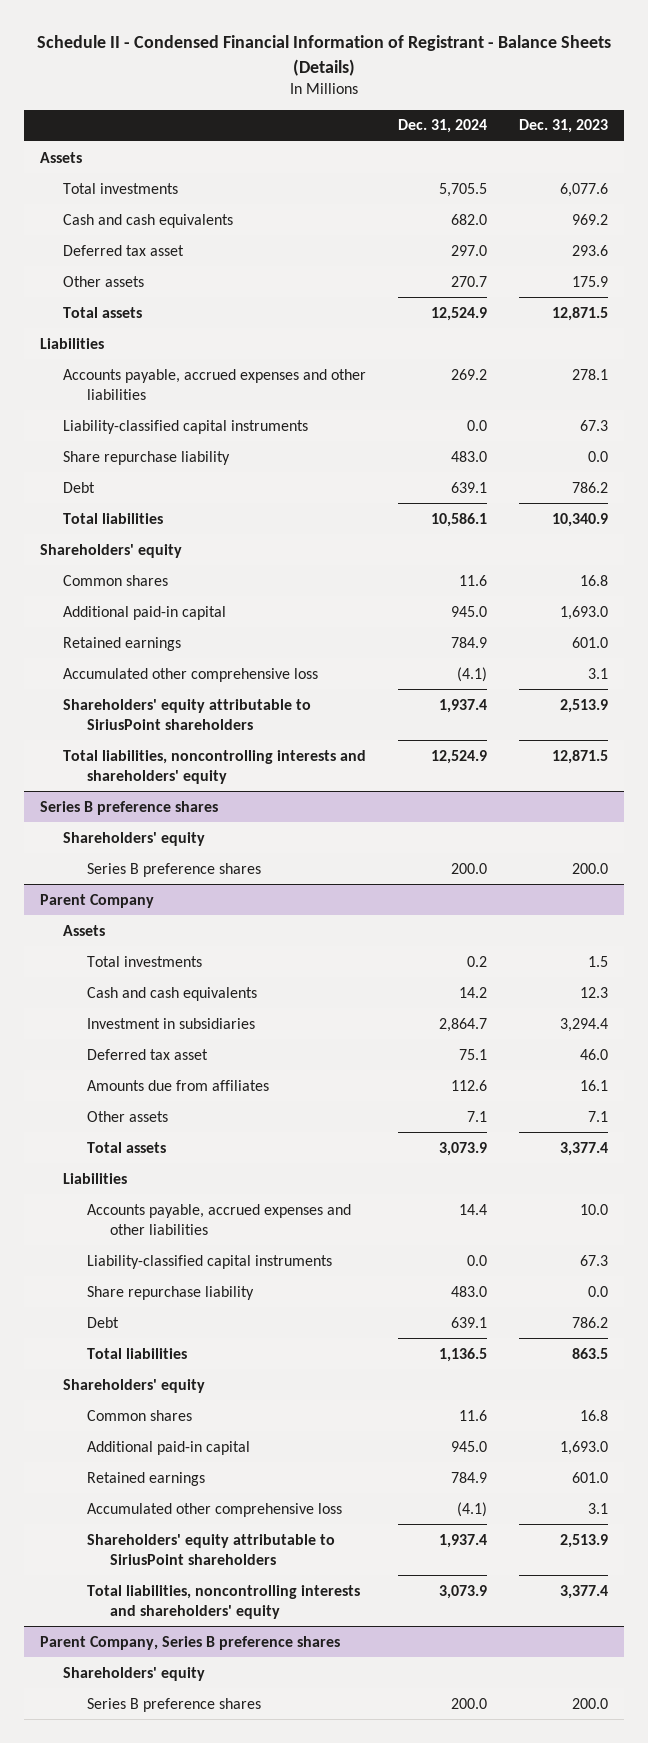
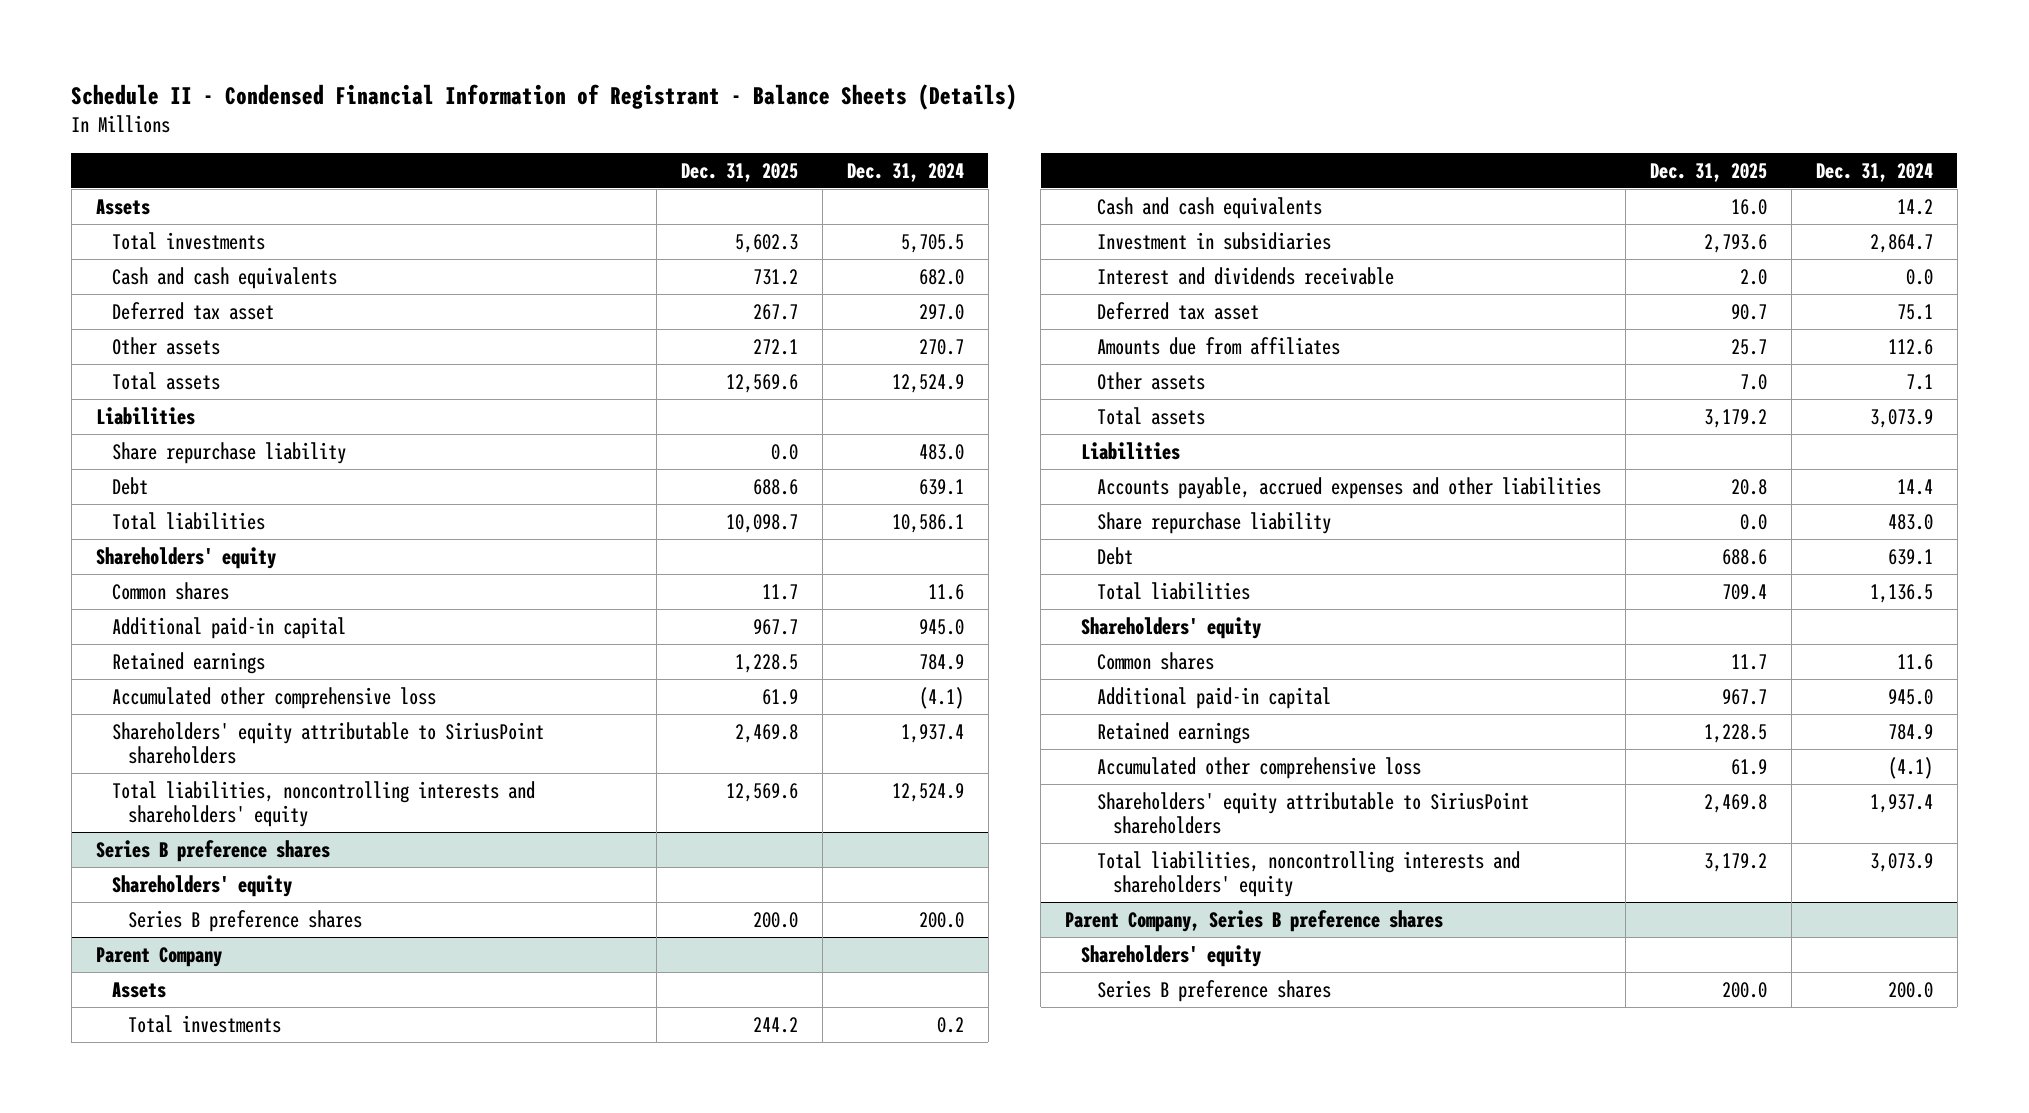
[519,119,609,134] Dec. 31, 2023 -> none
none -> [680,162,798,182] Dec. 31, 2025
[63,368,367,400] Accounts payable, accrued expenses and other liabilities -> none
[63,419,309,434] Liability-classified capital instruments -> none
none -> [1096,266,1394,285] Interest and dividends receivable
[86,1254,332,1269] Liability-classified capital instruments -> none

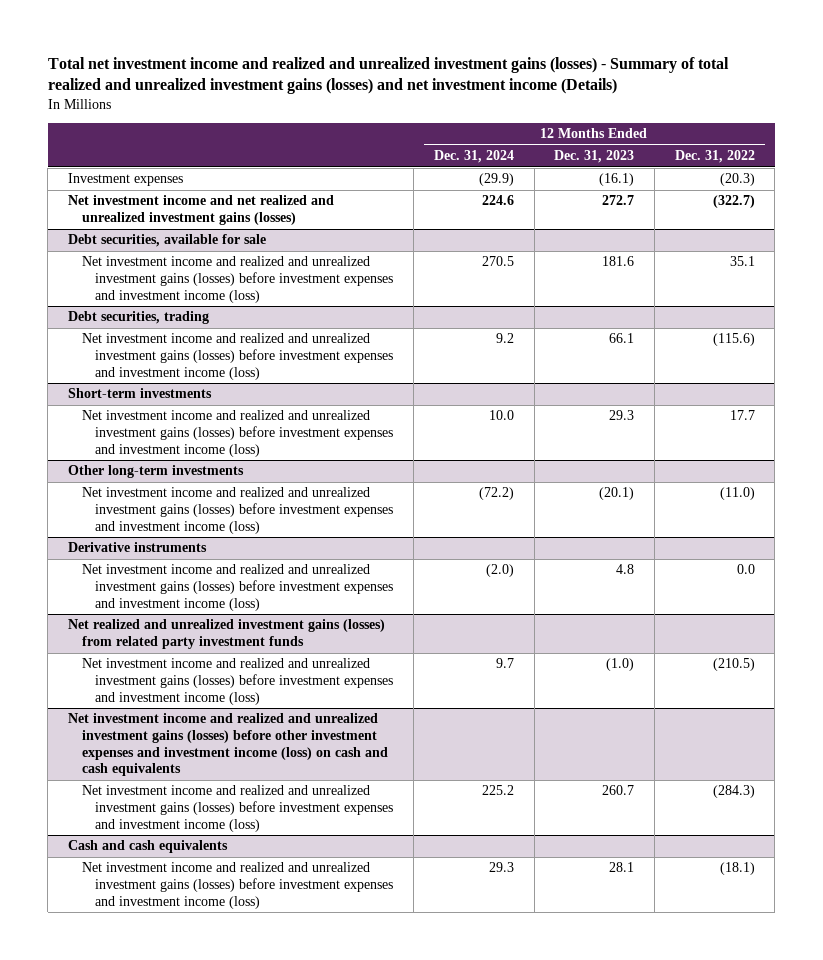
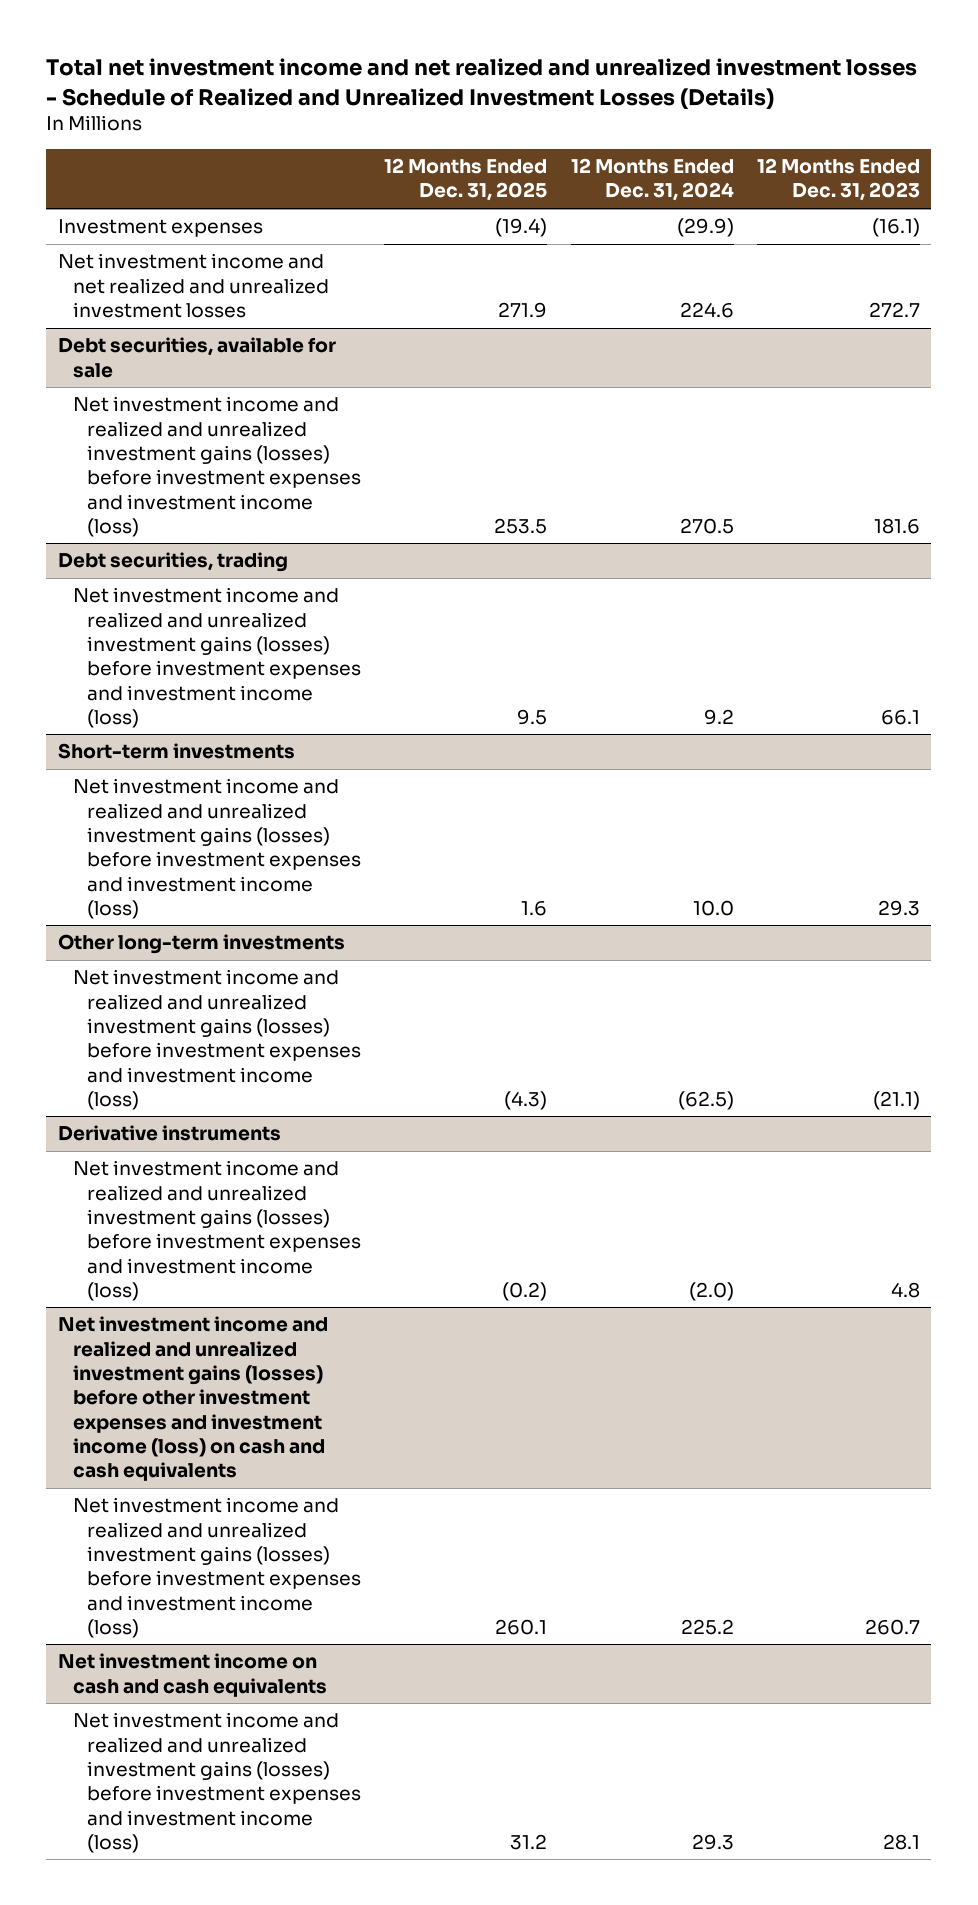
[47,56,729,95] Total net investment income and realized and unrealized investment gains (losses) - Summary of total realized and unrealized investment gains (losses) and net investment income (Details) -> [46,58,918,109] Total net investment income and net realized and unrealized investment losses - Schedule of Realized and Unrealized Investment Losses (Details)
[674,150,755,164] Dec. 31, 2022 -> none
none -> [384,158,548,202] 12 Months Ended Dec. 31, 2025
[67,195,334,226] Net investment income and net realized and unrealized investment gains (losses) -> [57,253,329,318] Net investment income and net realized and unrealized investment losses
[478,487,514,501] (72.2) -> [677,1090,734,1110] (62.5)
[599,487,635,501] (20.1) -> [872,1090,920,1110] (21.1)
[67,619,385,650] Net realized and unrealized investment gains (losses) from related party investment funds -> none
[81,658,394,705] Net investment income and realized and unrealized investment gains (losses) before investment expenses and investment income (loss) -> none
[67,840,228,854] Cash and cash equivalents -> [57,1653,327,1697] Net investment income on cash and cash equivalents

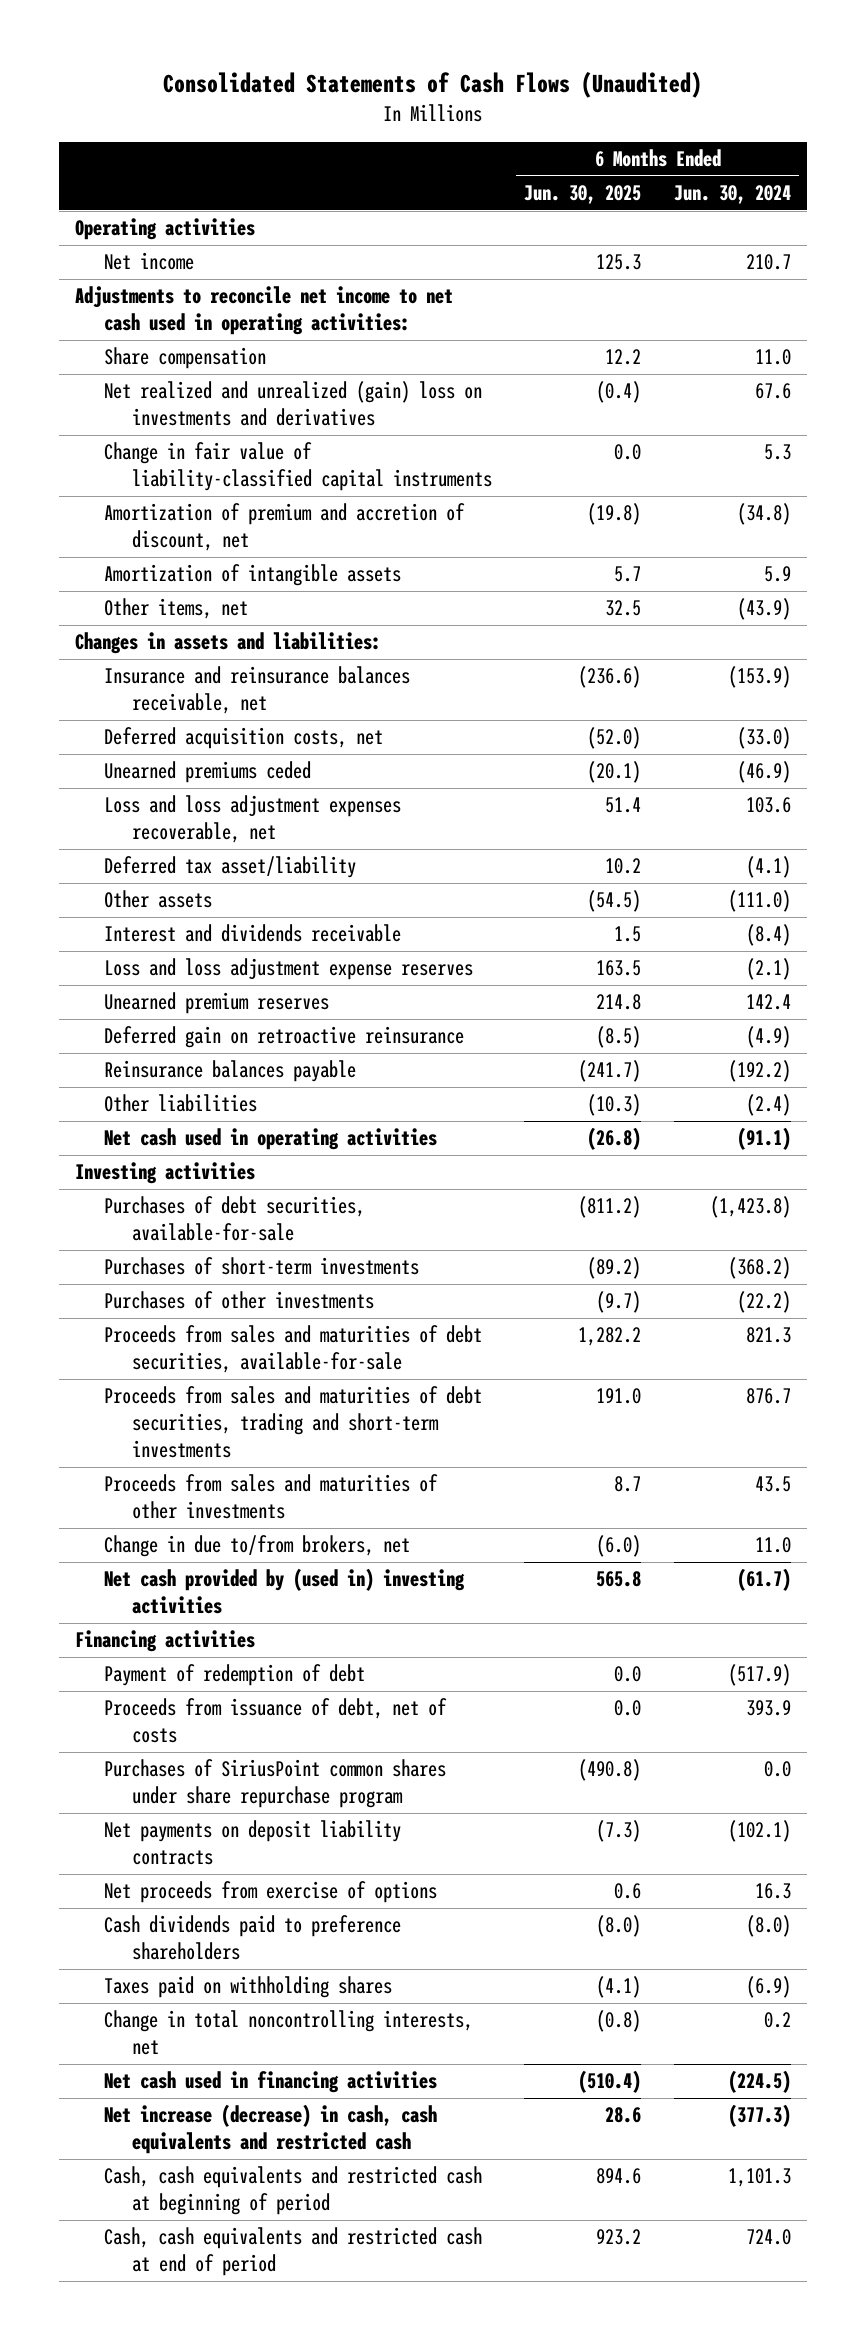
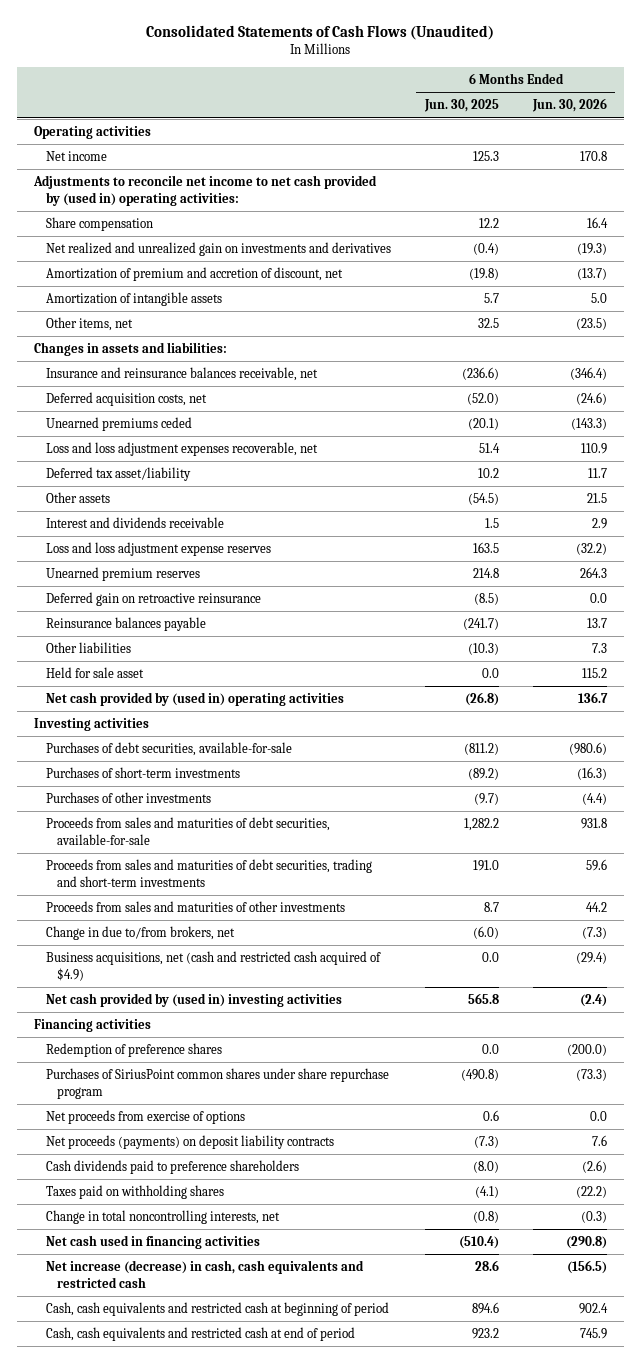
[673,184,791,204] Jun. 30, 2024 -> none
none -> [531,98,607,113] Jun. 30, 2026
[75,286,454,336] Adjustments to reconcile net income to net cash used in operating activities: -> [32,174,377,206] Adjustments to reconcile net income to net cash provided by (used in) operating activities:
[103,442,492,492] Change in fair value of liability-classified capital instruments -> none
[103,381,482,427] Net realized and unrealized (gain) loss on investments and derivatives -> [45,241,391,256] Net realized and unrealized gain on investments and derivatives
none -> [45,666,144,678] Held for sale asset
[103,1128,437,1151] Net cash used in operating activities -> [45,691,344,706] Net cash provided by (used in) operating activities
none -> [45,950,381,981] Business acquisitions, net (cash and restricted cash acquired of $4.9)
[103,1664,365,1687] Payment of redemption of debt -> none
[103,1698,447,1744] Proceeds from issuance of debt, net of costs -> none
none -> [45,1042,222,1057] Redemption of preference shares
[103,1820,401,1866] Net payments on deposit liability contracts -> none
none -> [45,1134,334,1149] Net proceeds (payments) on deposit liability contracts

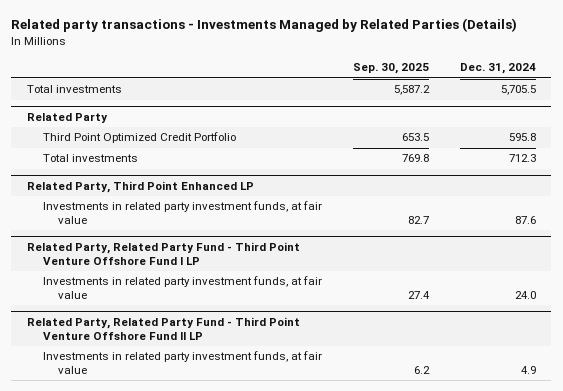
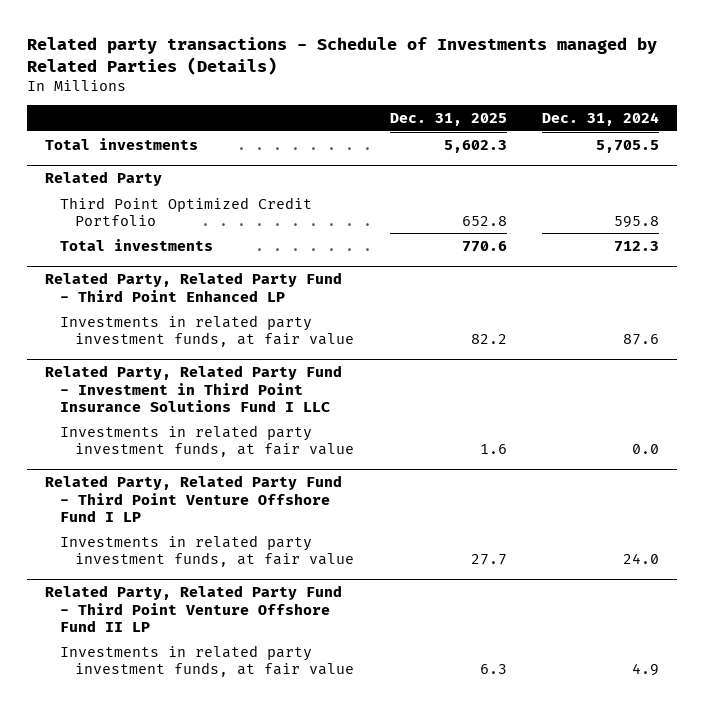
[11,18,518,33] Related party transactions - Investments Managed by Related Parties (Details) -> [27,36,658,75] Related party transactions - Schedule of Investments managed by Related Parties (Details)
[352,63,429,75] Sep. 30, 2025 -> none
none -> [389,112,507,126] Dec. 31, 2025
[26,181,254,194] Related Party, Third Point Enhanced LP -> [45,272,343,302] Related Party, Related Party Fund - Third Point Enhanced LP
none -> [45,365,343,412] Related Party, Related Party Fund - Investment in Third Point Insurance Solutions Fund I LLC
none -> [60,424,355,457] Investments in related party investment funds, at fair value

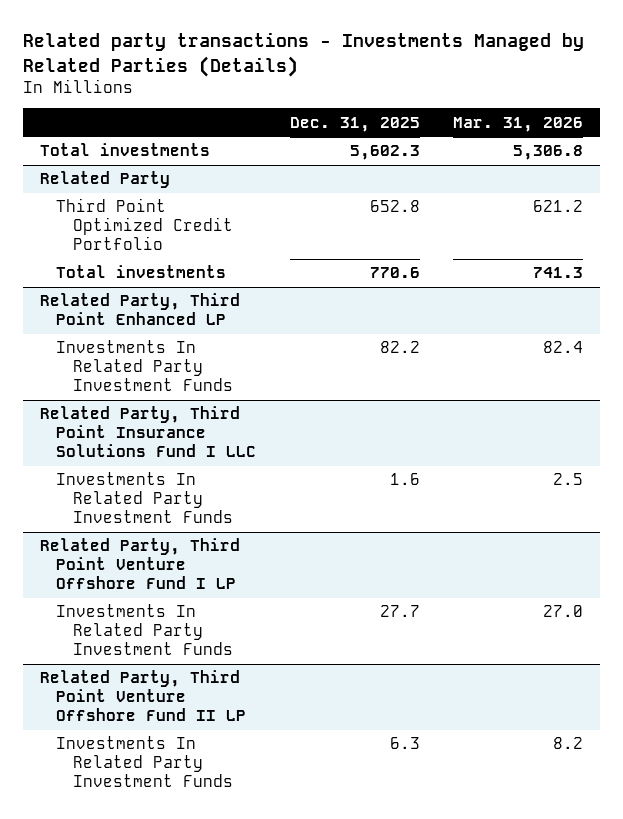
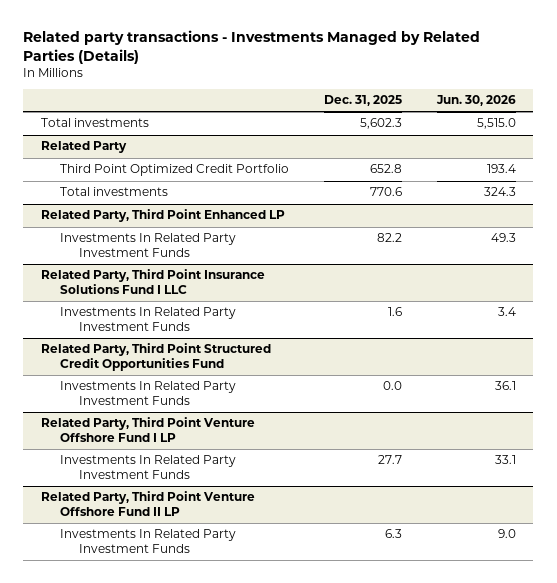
[453,116,584,132] Mar. 31, 2026 -> none
none -> [435,95,516,107] Jun. 30, 2026
none -> [40,343,271,371] Related Party, Third Point Structured Credit Opportunities Fund
none -> [59,381,236,405] Investments In Related Party Investment Funds

